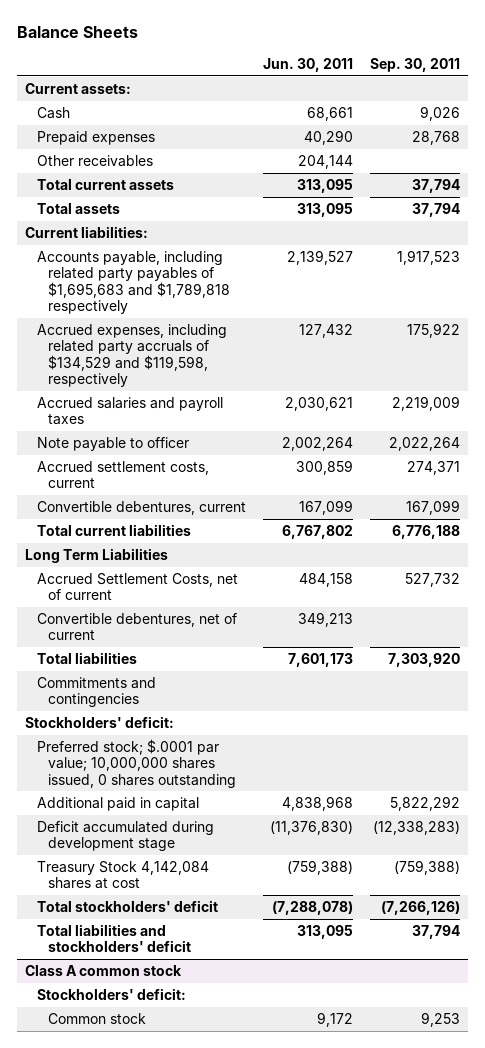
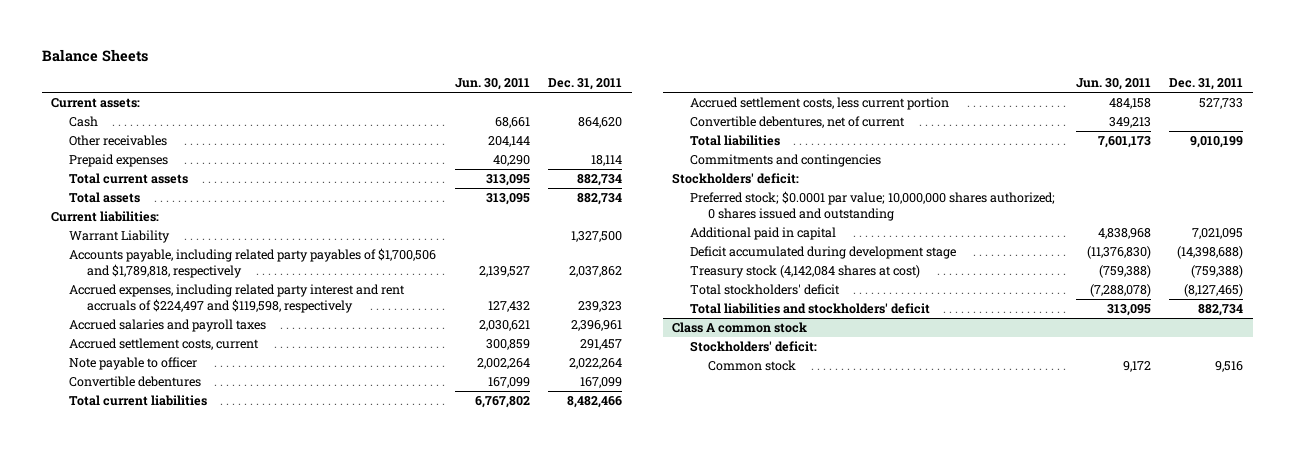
[369,57,460,72] Sep. 30, 2011 -> none
none -> [548,78,623,91] Dec. 31, 2011
[36,130,155,145] Prepaid expenses -> [69,153,169,167] Prepaid expenses
none -> [69,229,171,243] Warrant Liability
[36,250,231,314] Accounts payable, including related party payables of $1,695,683 and $1,789,818 respectively -> [69,247,437,278] Accounts payable, including related party payables of $1,700,506 and $1,789,818, respectively
[36,323,227,387] Accrued expenses, including related party accruals of $134,529 and $119,598, respectively -> [69,283,406,313] Accrued expenses, including related party interest and rent accruals of $224,497 and $119,598, respectively
[36,436,189,451] Note payable to officer -> [69,356,198,370] Note payable to officer
[36,500,246,515] Convertible debentures, current -> [69,375,202,387] Convertible debentures
[25,547,169,563] Long Term Liabilities -> none
[36,572,238,601] Accrued Settlement Costs, net of current -> [690,96,950,110] Accrued settlement costs, less current portion
[36,738,237,788] Preferred stock; $.0001 par value; 10,000,000 shares issued, 0 shares outstanding -> [690,190,1056,221] Preferred stock; $0.0001 par value; 10,000,000 shares authorized; 0 shares issued and outstanding
[36,860,209,890] Treasury Stock 4,142,084 shares at cost -> [690,264,921,278] Treasury stock (4,142,084 shares at cost)

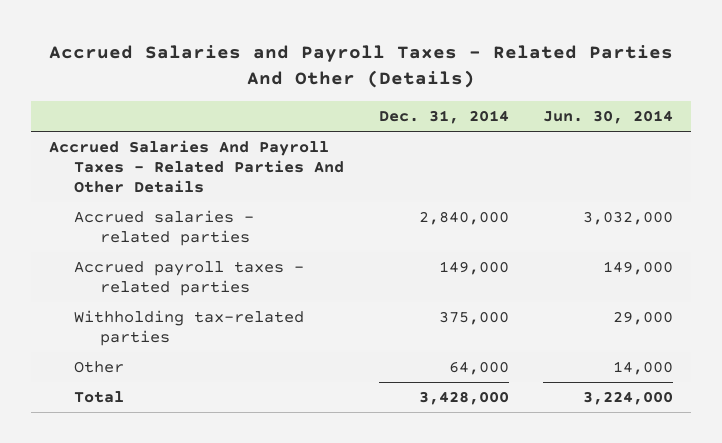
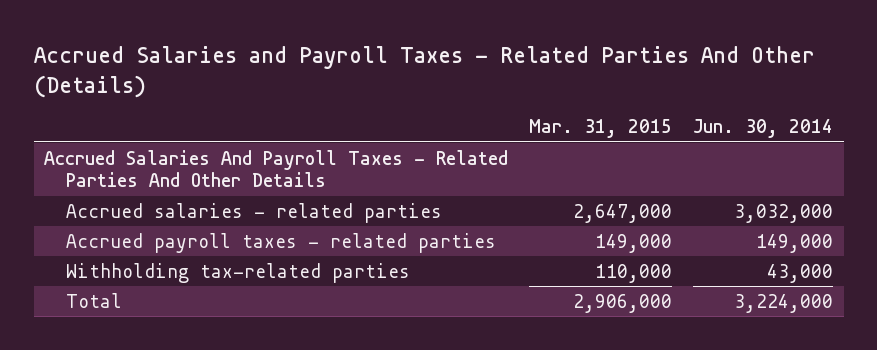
[378,110,509,125] Dec. 31, 2014 -> none
none -> [529,119,673,139] Mar. 31, 2015
[74,360,125,373] Other -> none
[613,310,674,325] 29,000 -> [767,263,834,283] 43,000

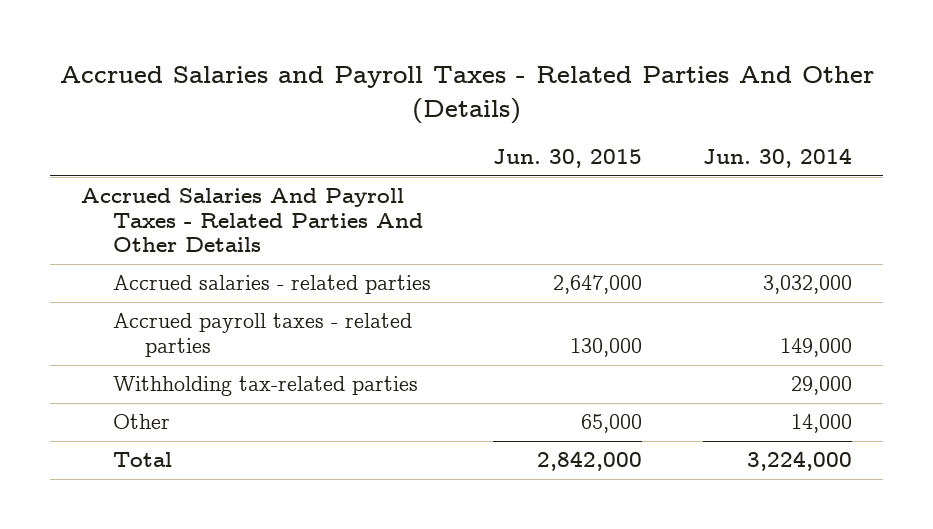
[529,119,673,139] Mar. 31, 2015 -> none
none -> [492,149,642,169] Jun. 30, 2015
[767,263,834,283] 43,000 -> [790,376,852,396] 29,000
none -> [113,414,171,430] Other

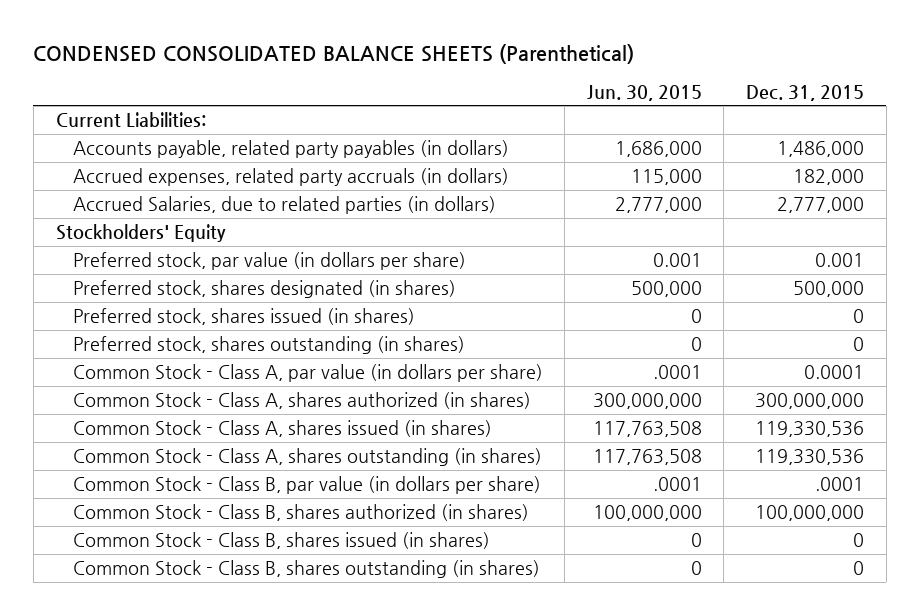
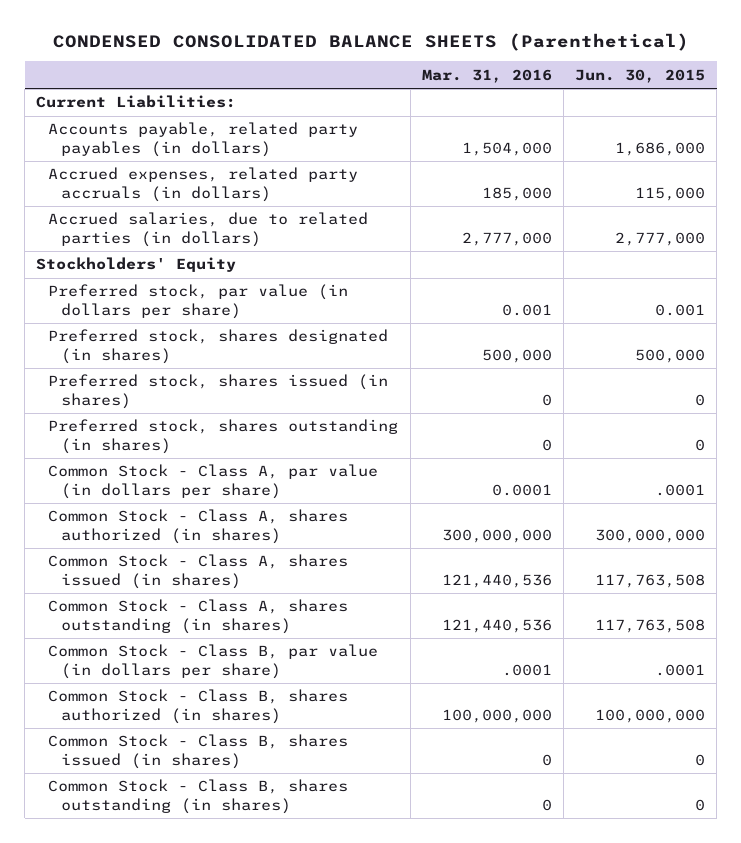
[746,84,865,101] Dec. 31, 2015 -> none
none -> [421,68,552,83] Mar. 31, 2016
[72,195,496,214] Accrued Salaries, due to related parties (in dollars) -> [48,212,369,247] Accrued salaries, due to related parties (in dollars)

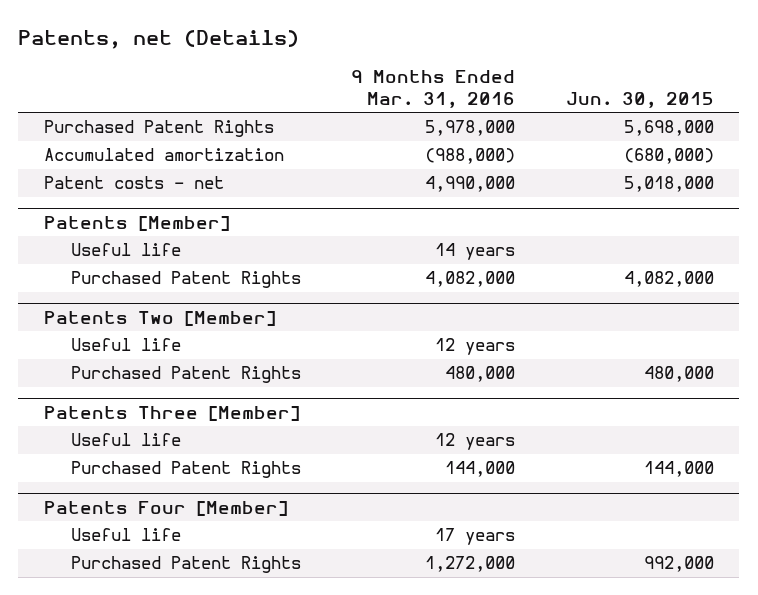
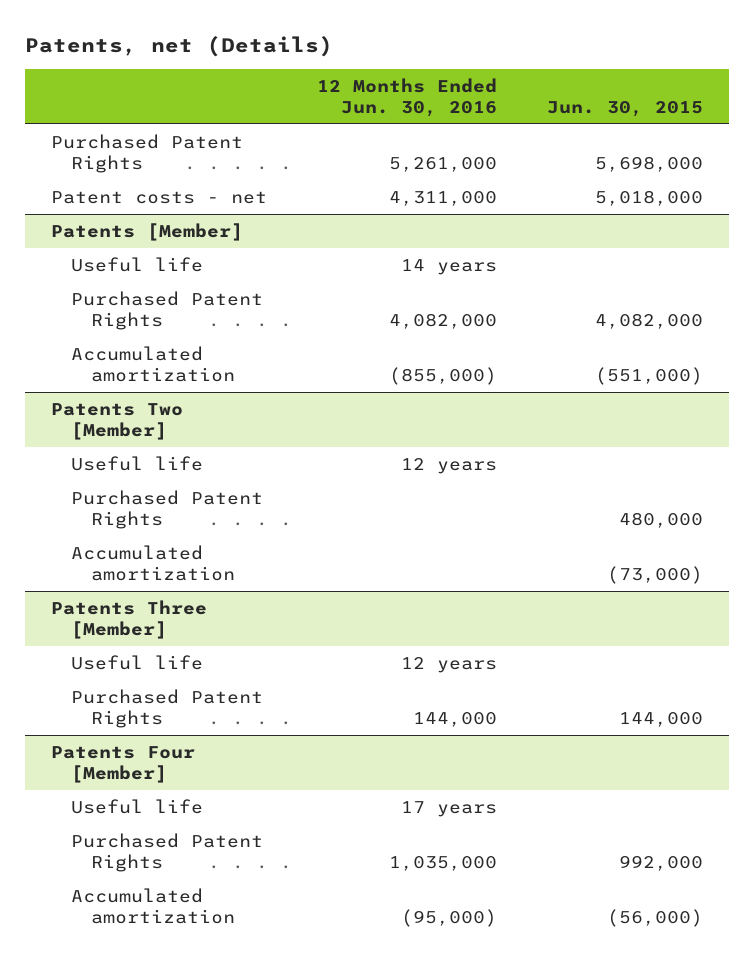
[351,69,516,108] 9 Months Ended Mar. 31, 2016 -> none
none -> [316,77,497,117] 12 Months Ended Jun. 30, 2016
[43,148,284,162] Accumulated amortization -> none
none -> [70,345,236,382] Accumulated amortization
none -> [70,544,236,581] Accumulated amortization
none -> [70,887,236,924] Accumulated amortization

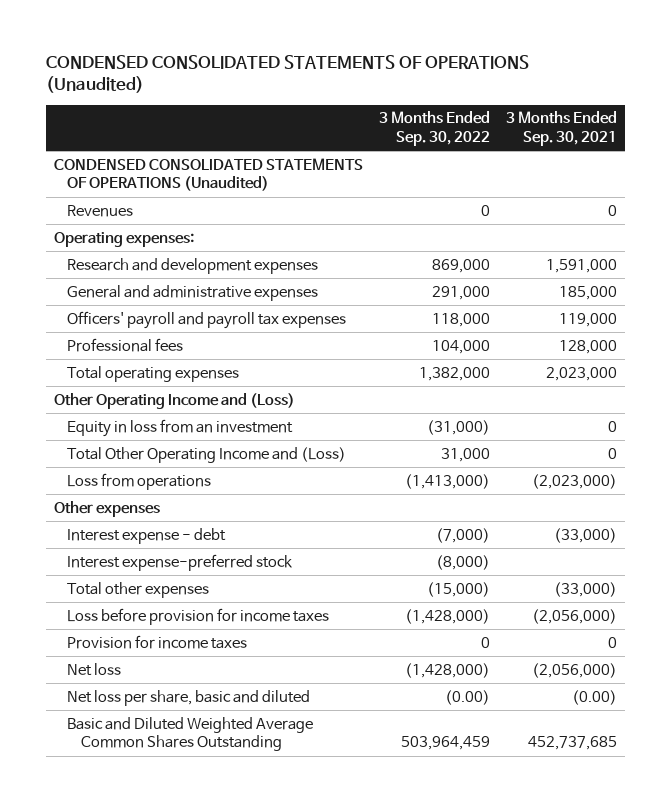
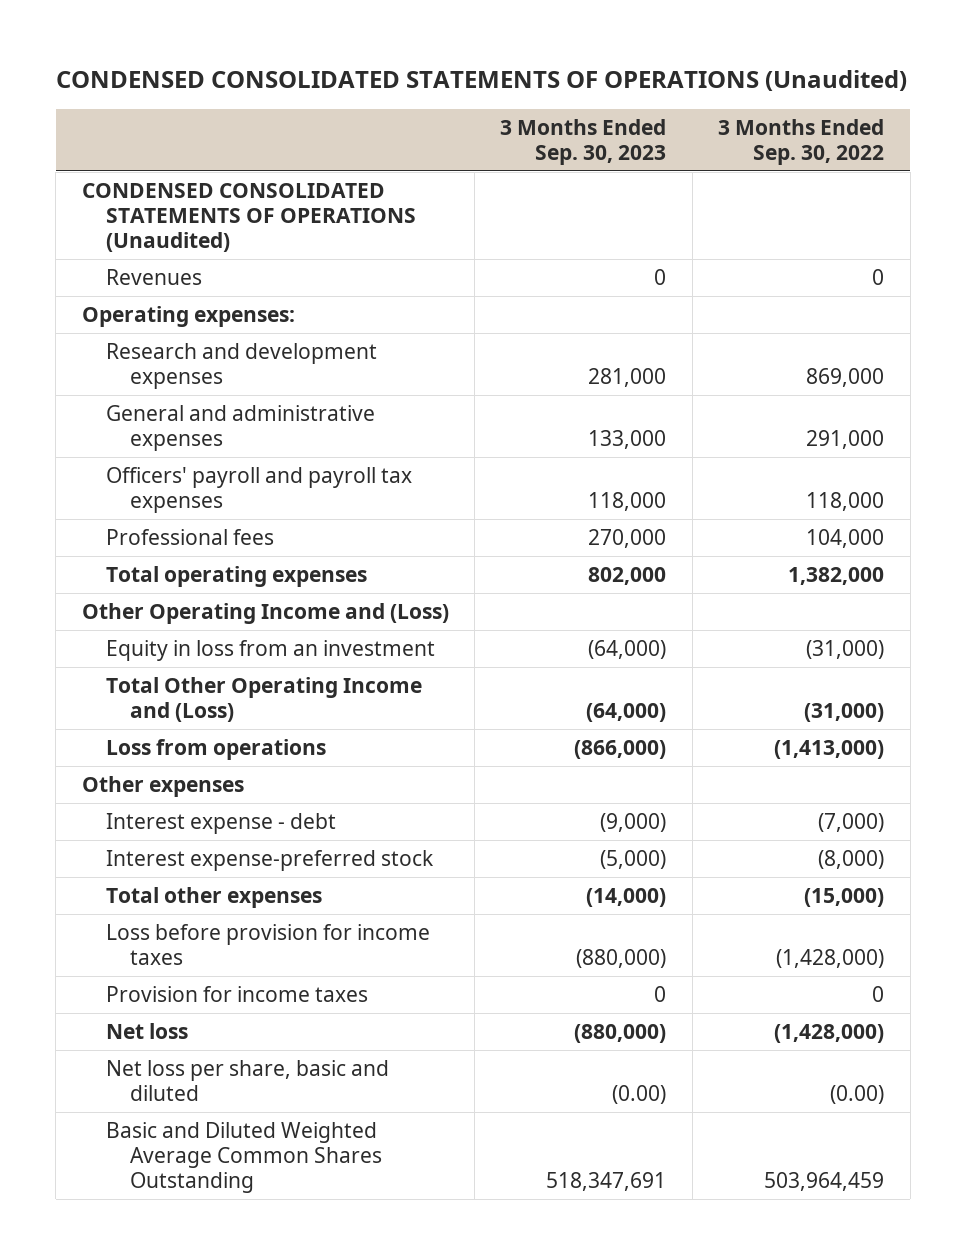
[506,111,618,146] 3 Months Ended Sep. 30, 2021 -> none
none -> [500,118,667,165] 3 Months Ended Sep. 30, 2023
[441,447,491,462] 31,000 -> [804,702,885,722] (31,000)

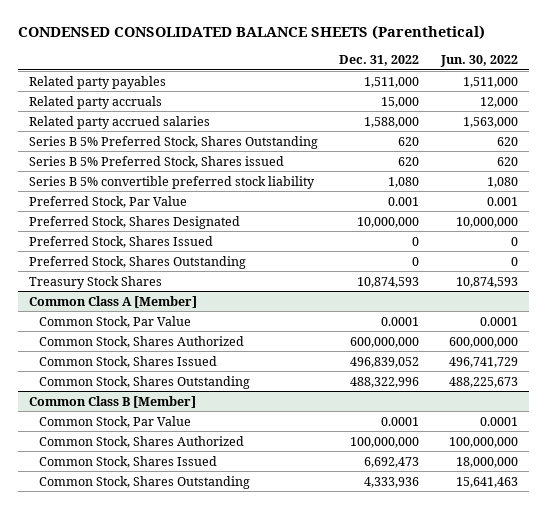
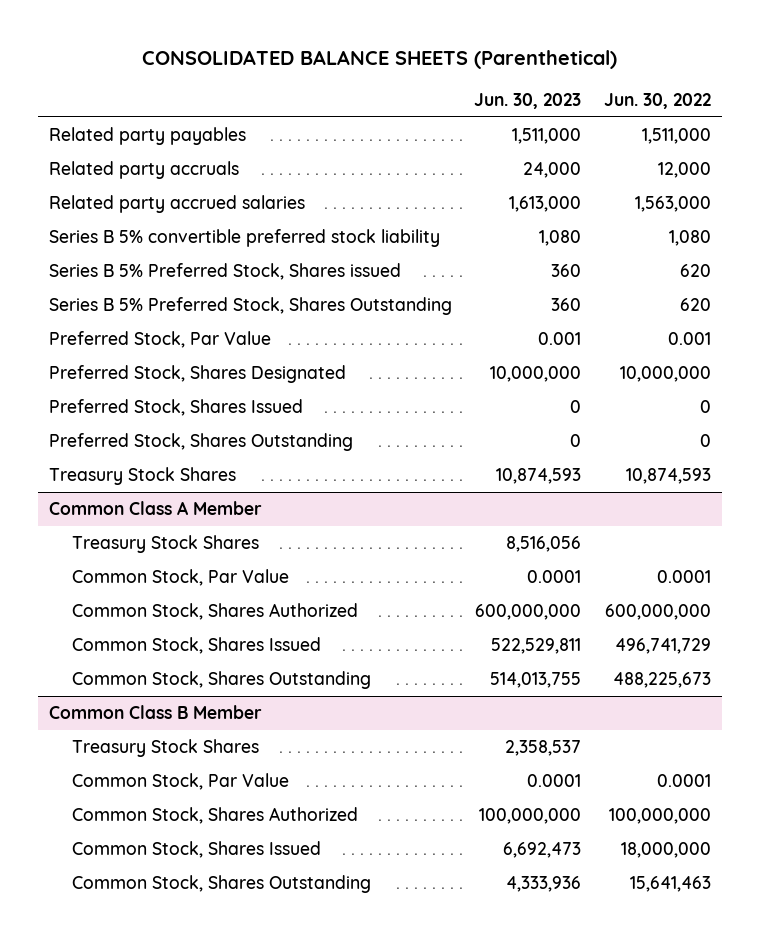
[17,25,485,41] CONDENSED CONSOLIDATED BALANCE SHEETS (Parenthetical) -> [141,50,617,70] CONSOLIDATED BALANCE SHEETS (Parenthetical)
[339,55,420,67] Dec. 31, 2022 -> none
none -> [474,92,582,109] Jun. 30, 2023
[28,155,284,168] Series B 5% Preferred Stock, Shares issued -> [49,263,402,281] Series B 5% Preferred Stock, Shares issued
[28,135,318,149] Series B 5% Preferred Stock, Shares Outstanding -> [49,297,453,316] Series B 5% Preferred Stock, Shares Outstanding
[28,295,197,308] Common Class A [Member] -> [49,501,263,516] Common Class A Member
none -> [72,535,260,554] Treasury Stock Shares
[28,395,196,408] Common Class B [Member] -> [49,705,263,720] Common Class B Member
none -> [72,739,260,758] Treasury Stock Shares

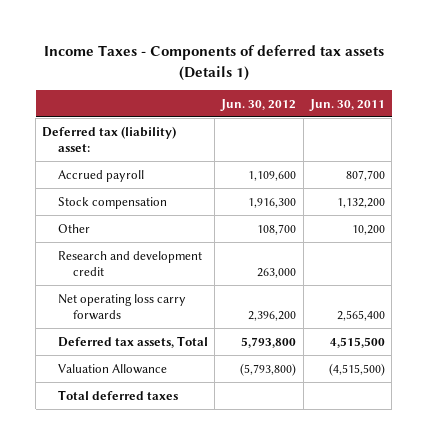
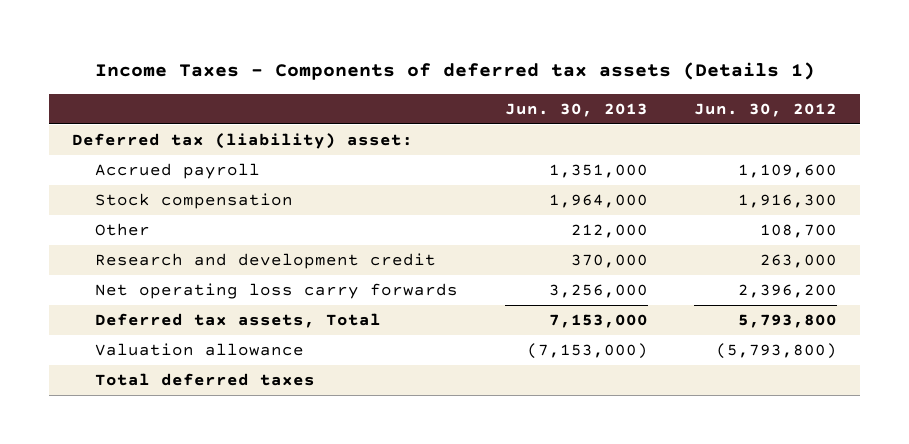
[308,98,385,111] Jun. 30, 2011 -> none
none -> [504,103,648,118] Jun. 30, 2013
[57,363,167,374] Valuation Allowance -> [95,343,305,357] Valuation allowance

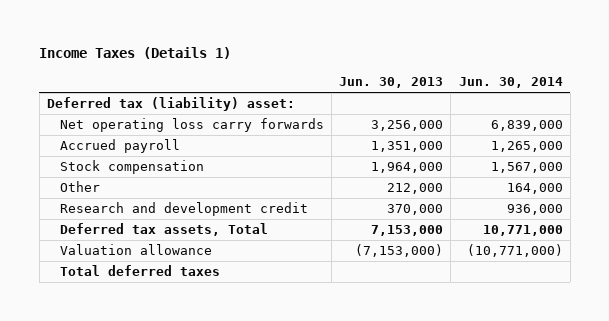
[94,62,815,81] Income Taxes - Components of deferred tax assets (Details 1) -> [39,47,232,60] Income Taxes (Details 1)
[693,103,837,118] Jun. 30, 2012 -> none
none -> [458,76,563,88] Jun. 30, 2014
[95,283,459,300] Net operating loss carry forwards -> [59,118,324,133] Net operating loss carry forwards

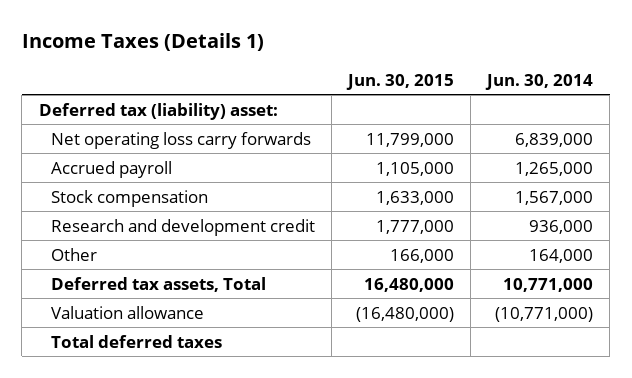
[339,76,444,88] Jun. 30, 2013 -> none
none -> [346,73,455,90] Jun. 30, 2015
[59,181,100,193] Other -> [50,247,97,261] Other

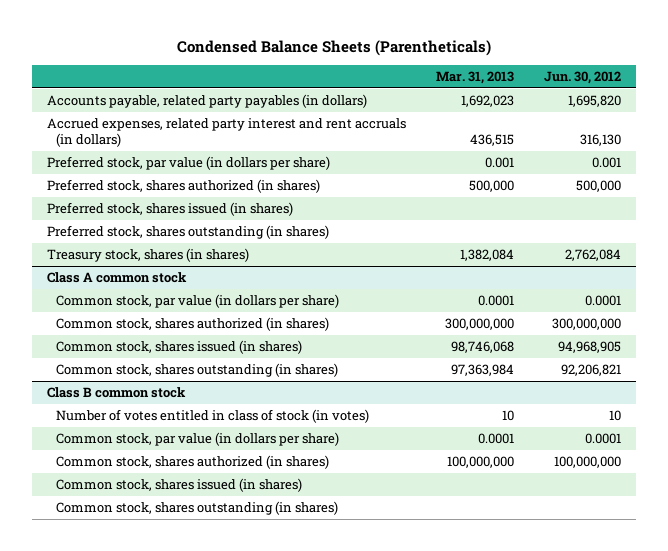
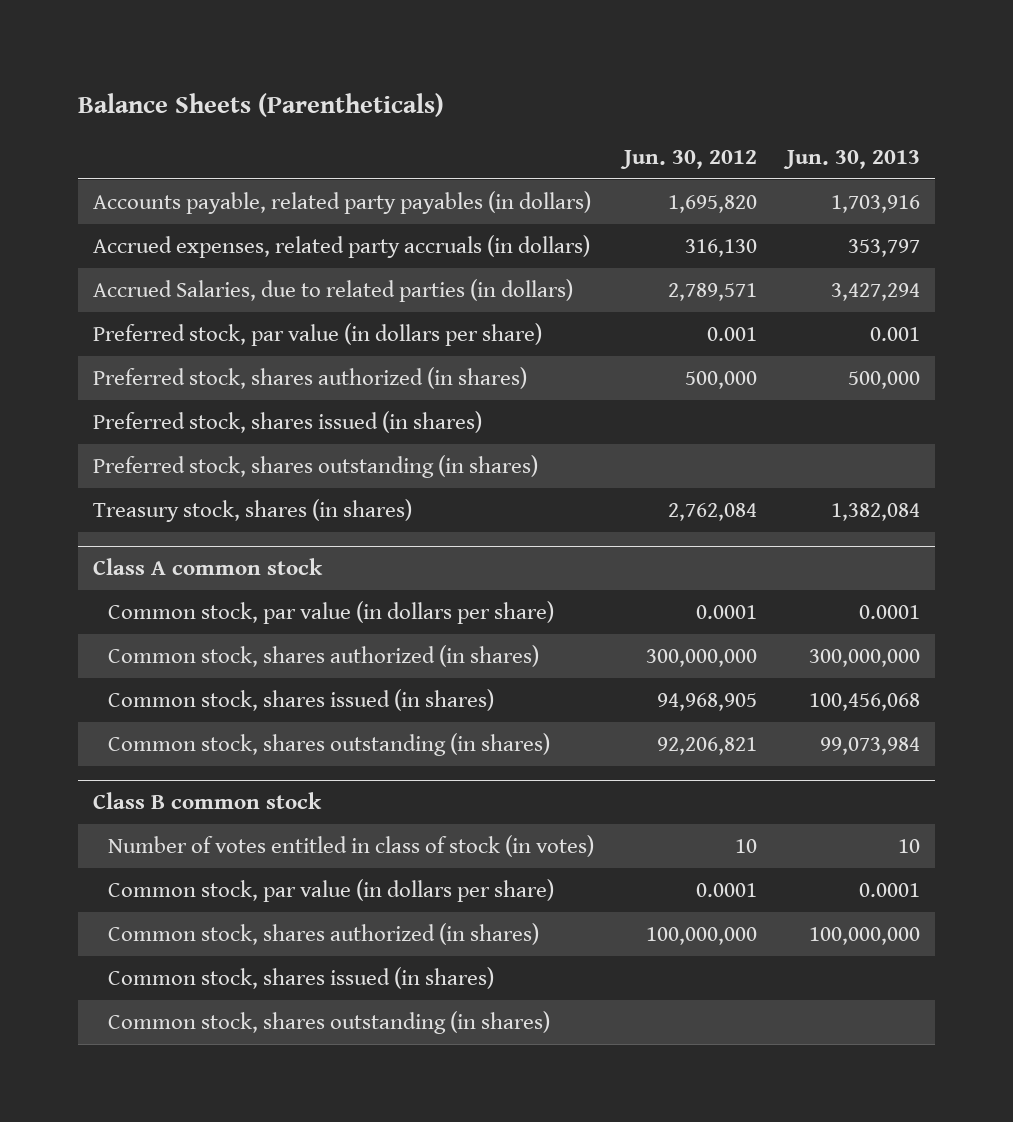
[177,40,492,57] Condensed Balance Sheets (Parentheticals) -> [77,92,444,117] Balance Sheets (Parentheticals)
[436,71,515,85] Mar. 31, 2013 -> none
none -> [783,150,921,170] Jun. 30, 2013
[47,118,407,148] Accrued expenses, related party interest and rent accruals (in dollars) -> [92,234,590,258] Accrued expenses, related party accruals (in dollars)
none -> [92,278,573,302] Accrued Salaries, due to related parties (in dollars)

